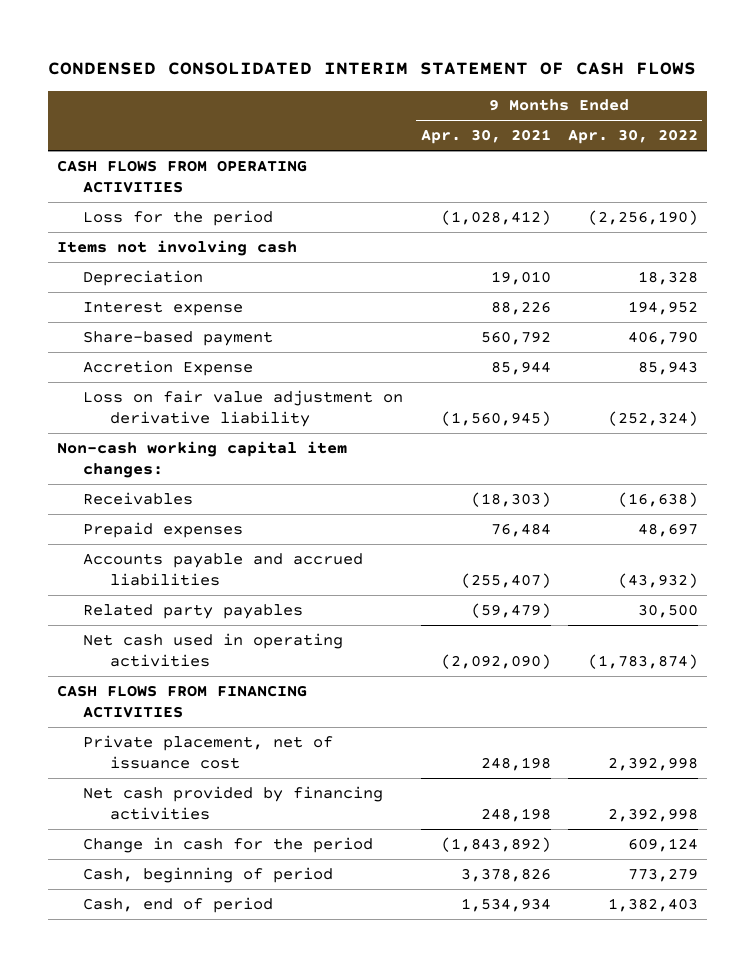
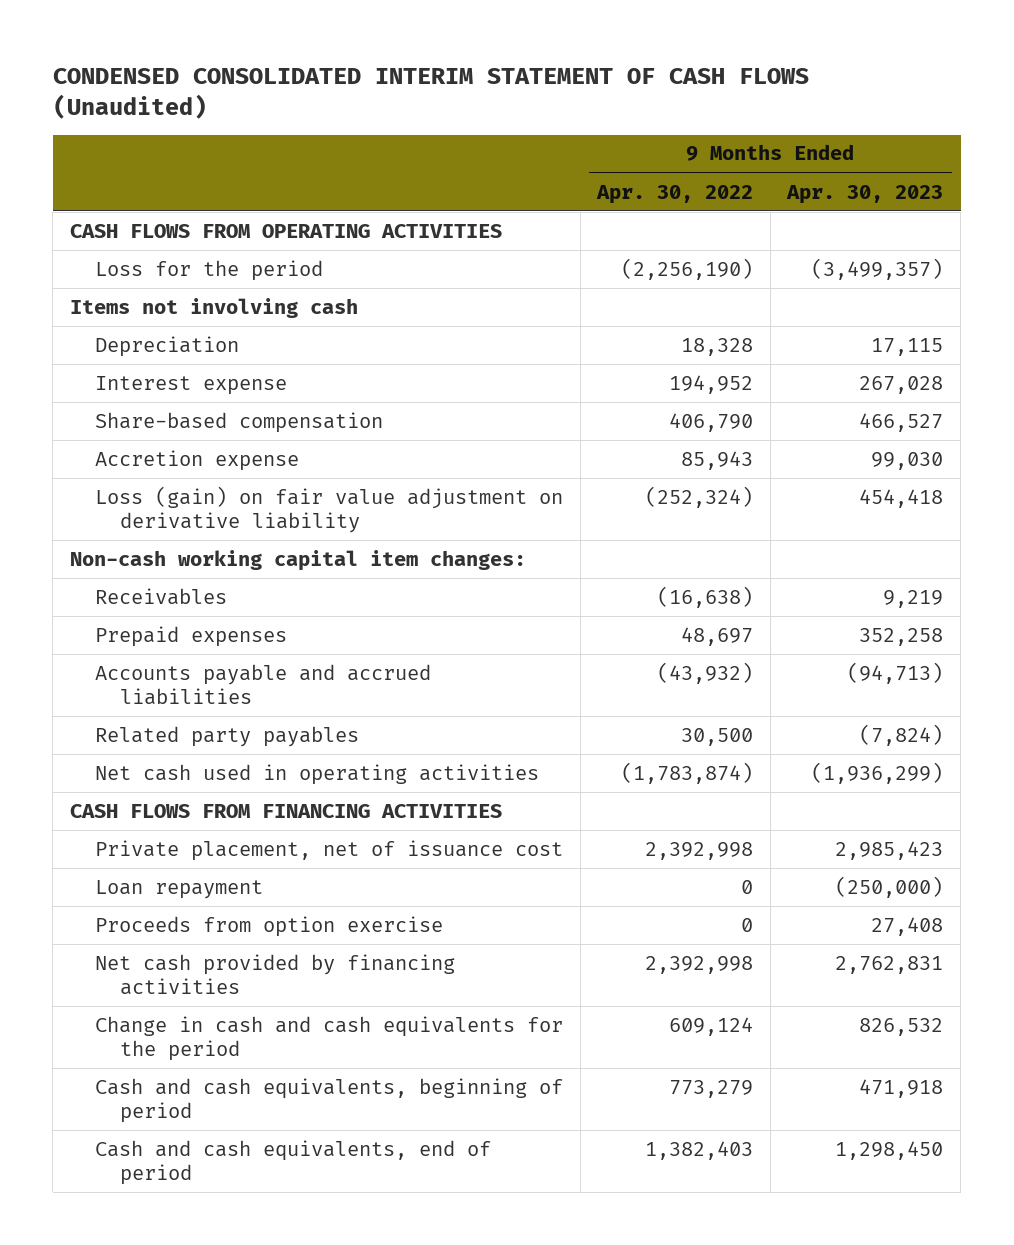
[47,61,696,75] CONDENSED CONSOLIDATED INTERIM STATEMENT OF CASH FLOWS -> [52,67,809,119] CONDENSED CONSOLIDATED INTERIM STATEMENT OF CASH FLOWS (Unaudited)
[420,129,551,145] Apr. 30, 2021 -> none
none -> [786,184,944,204] Apr. 30, 2023
[83,330,274,346] Share-based payment -> [95,411,384,433] Share-based compensation
[83,359,254,376] Accretion Expense -> [95,449,300,471] Accretion expense
[83,389,404,427] Loss on fair value adjustment on derivative liability -> [95,485,564,533] Loss (gain) on fair value adjustment on derivative liability
none -> [95,879,264,899] Loan repayment
none -> [95,915,444,937] Proceeds from option exercise
[83,836,374,853] Change in cash for the period -> [95,1015,564,1061] Change in cash and cash equivalents for the period
[83,866,334,883] Cash, beginning of period -> [95,1077,564,1123] Cash and cash equivalents, beginning of period
[83,896,274,913] Cash, end of period -> [95,1139,492,1185] Cash and cash equivalents, end of period

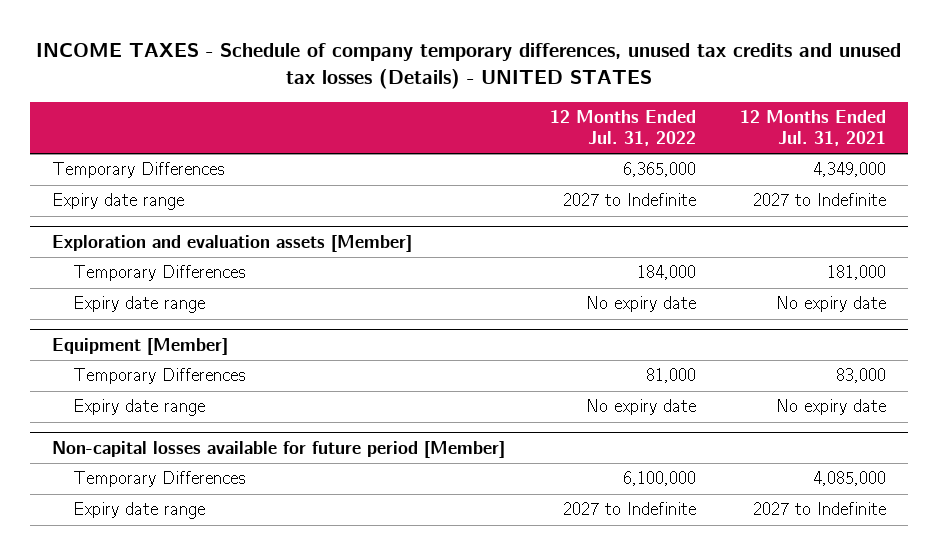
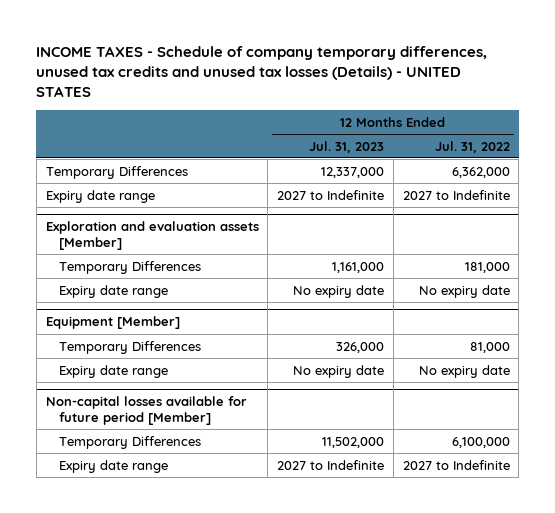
[740,109,887,147] 12 Months Ended Jul. 31, 2021 -> none
none -> [309,140,385,153] Jul. 31, 2023
[622,162,696,178] 6,365,000 -> [451,166,510,178] 6,362,000
[636,265,696,281] 184,000 -> [464,261,510,273] 181,000

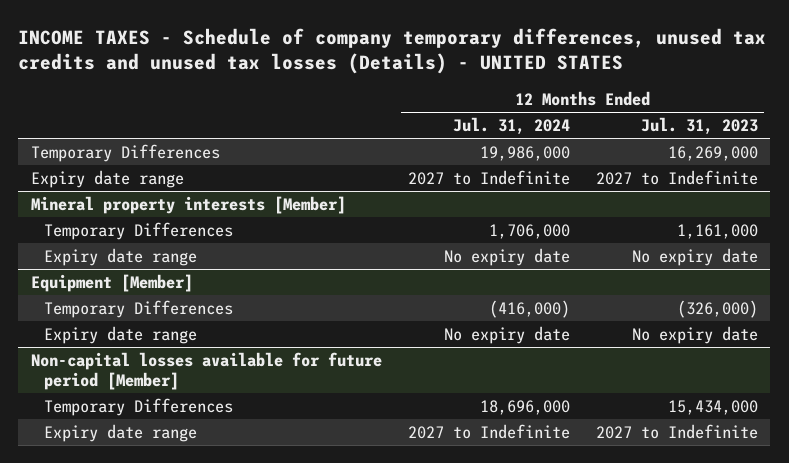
[434,140,510,153] Jul. 31, 2022 -> none
none -> [452,116,570,135] Jul. 31, 2024
[321,166,385,178] 12,337,000 -> [667,145,758,161] 16,269,000
[45,221,259,250] Exploration and evaluation assets [Member] -> [31,195,347,214] Mineral property interests [Member]
[336,341,385,353] 326,000 -> [676,299,758,318] (326,000)
[322,436,385,448] 11,502,000 -> [667,399,758,415] 15,434,000

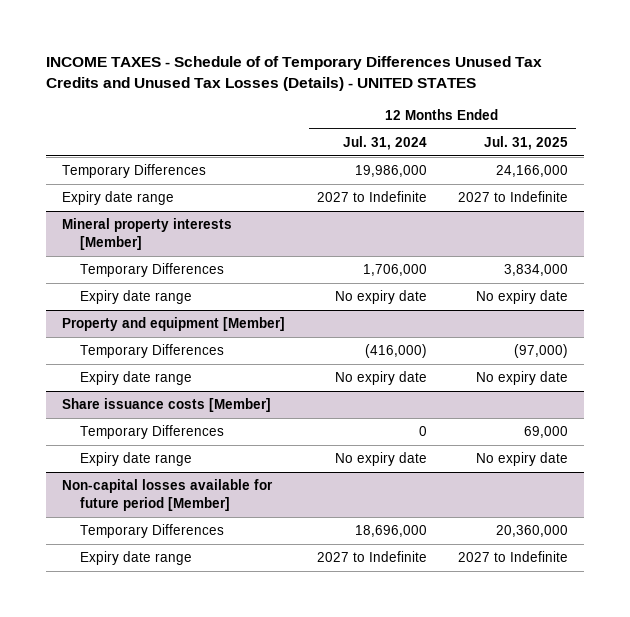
[18,27,767,75] INCOME TAXES - Schedule of company temporary differences, unused tax credits and unused tax losses (Details) - UNITED STATES -> [46,56,543,91] INCOME TAXES - Schedule of of Temporary Differences Unused Tax Credits and Unused Tax Losses (Details) - UNITED STATES
[640,116,758,135] Jul. 31, 2023 -> none
none -> [484,135,569,150] Jul. 31, 2025
[31,273,194,292] Equipment [Member] -> [61,317,285,332] Property and equipment [Member]
none -> [61,398,271,413] Share issuance costs [Member]
none -> [79,425,224,440] Temporary Differences
none -> [79,452,192,467] Expiry date range

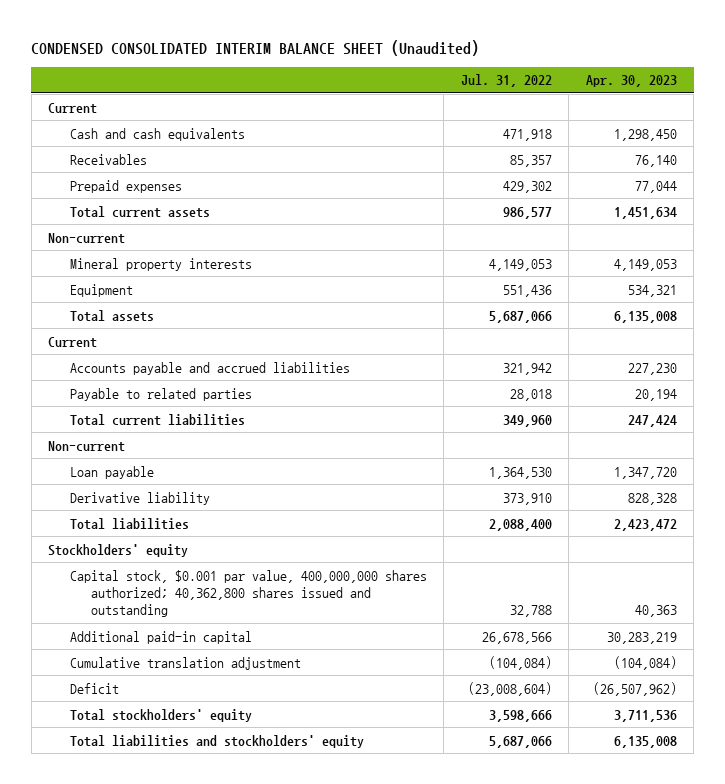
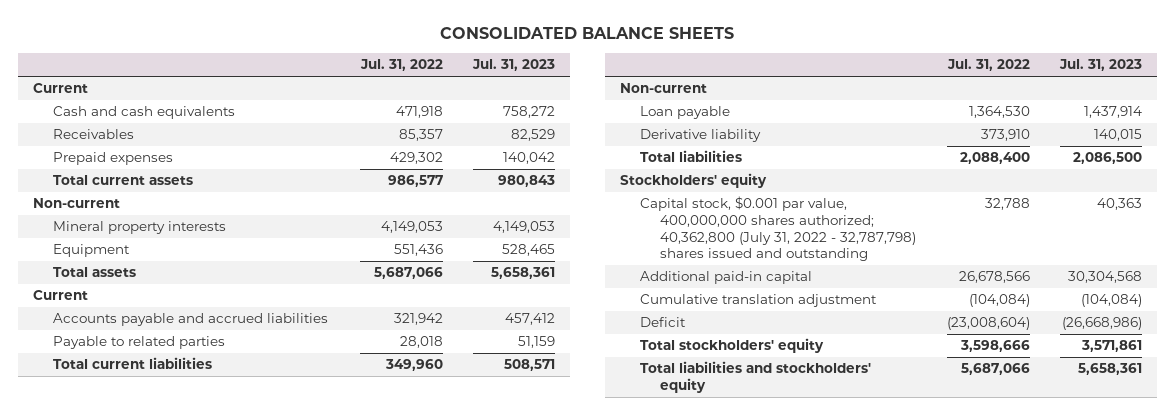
[31,39,480,56] CONDENSED CONSOLIDATED INTERIM BALANCE SHEET (Unaudited) -> [440,27,735,40] CONSOLIDATED BALANCE SHEETS
[585,75,677,88] Apr. 30, 2023 -> none
none -> [472,59,556,72] Jul. 31, 2023
[69,569,427,618] Capital stock, $0.001 par value, 400,000,000 shares authorized; 40,362,800 shares issued and outstanding -> [639,196,917,262] Capital stock, $0.001 par value, 400,000,000 shares authorized; 40,362,800 (July 31, 2022 - 32,787,798) shares issued and outstanding

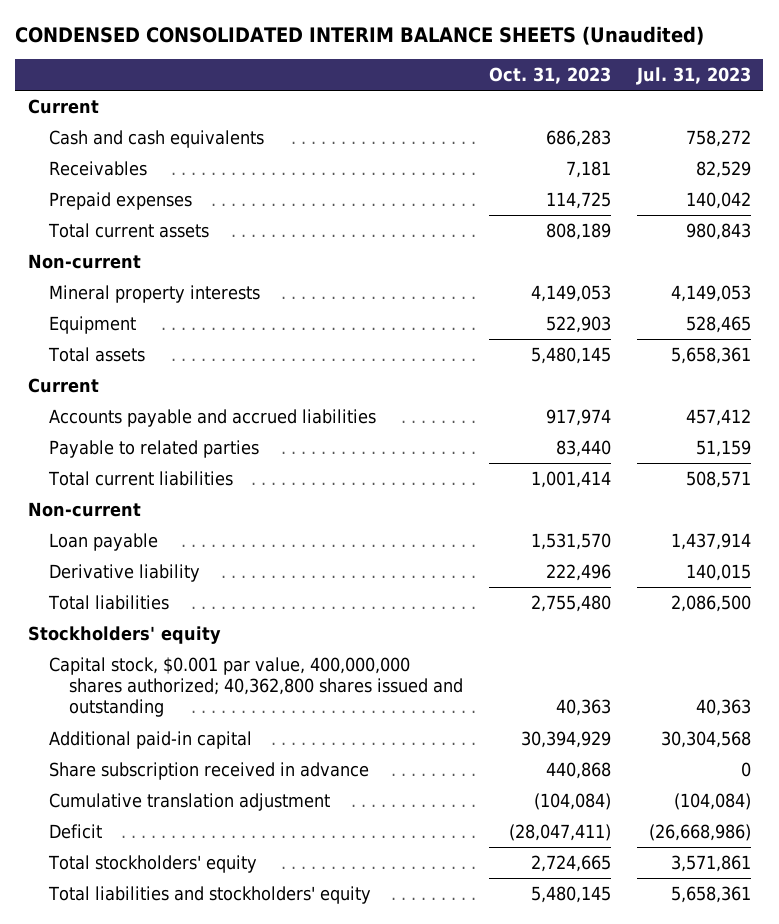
[440,27,735,40] CONSOLIDATED BALANCE SHEETS -> [15,26,705,46] CONDENSED CONSOLIDATED INTERIM BALANCE SHEETS (Unaudited)
[359,59,443,72] Jul. 31, 2022 -> none
none -> [489,67,612,85] Oct. 31, 2023
[639,196,917,262] Capital stock, $0.001 par value, 400,000,000 shares authorized; 40,362,800 (July 31, 2022 - 32,787,798) shares issued and outstanding -> [48,656,464,718] Capital stock, $0.001 par value, 400,000,000 shares authorized; 40,362,800 shares issued and outstanding
none -> [48,761,369,780] Share subscription received in advance

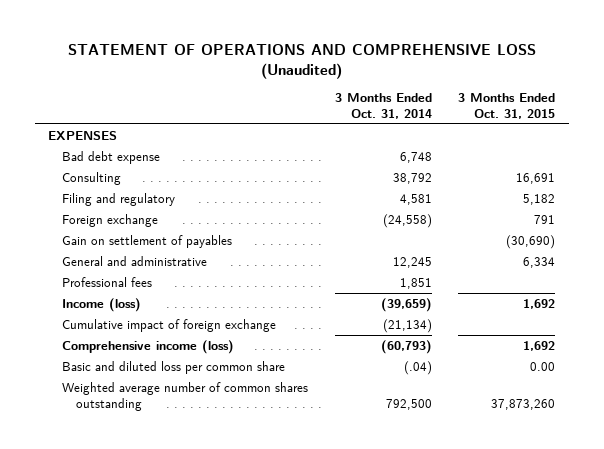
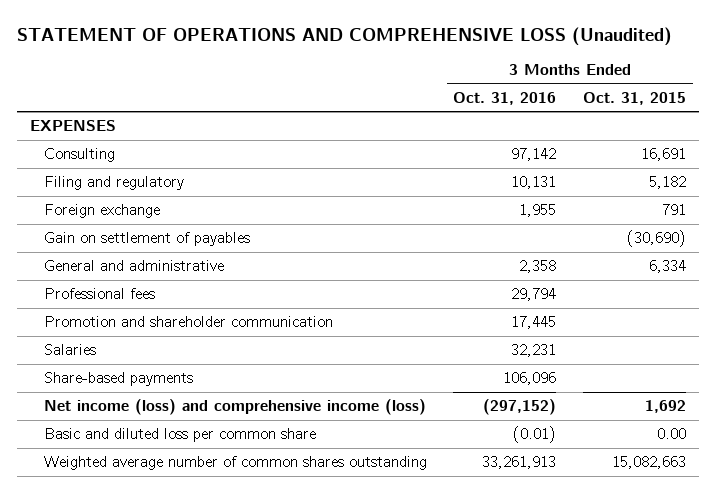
[334,93,432,119] 3 Months Ended Oct. 31, 2014 -> none
none -> [453,91,557,105] Oct. 31, 2016
[62,150,161,164] Bad debt expense -> none
[62,297,142,312] Income (loss) -> none
[62,318,277,332] Cumulative impact of foreign exchange -> none
none -> [43,316,333,328] Promotion and shareholder communication
none -> [43,344,96,356] Salaries
none -> [43,372,193,387] Share-based payments
[62,339,235,354] Comprehensive income (loss) -> [43,399,426,416] Net income (loss) and comprehensive income (loss)
[491,398,556,410] 37,873,260 -> [611,456,686,470] 15,082,663

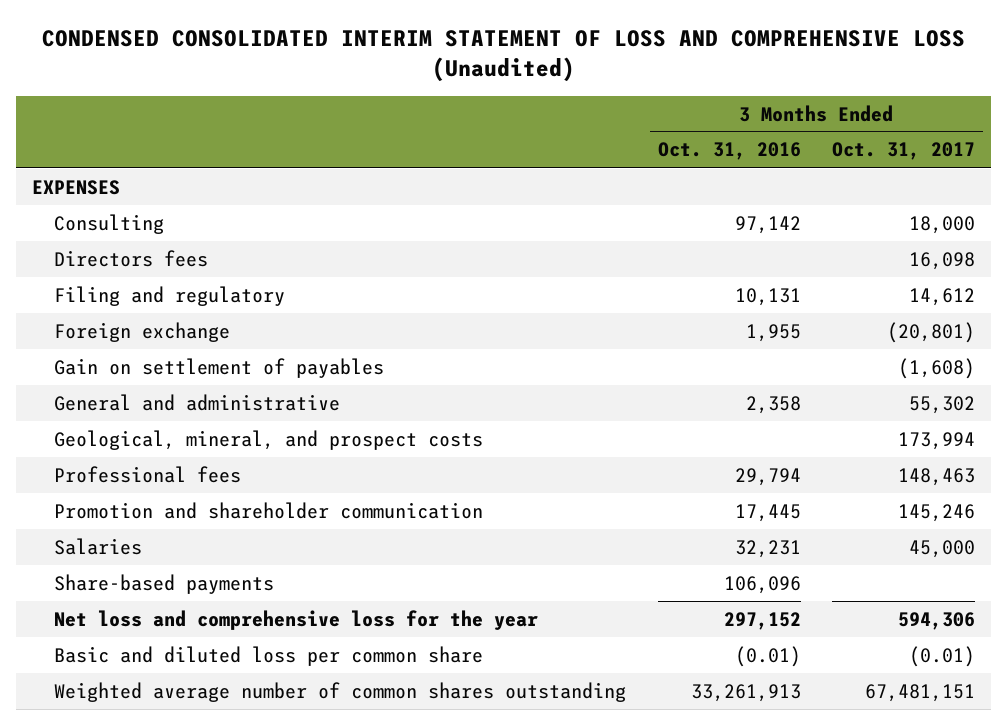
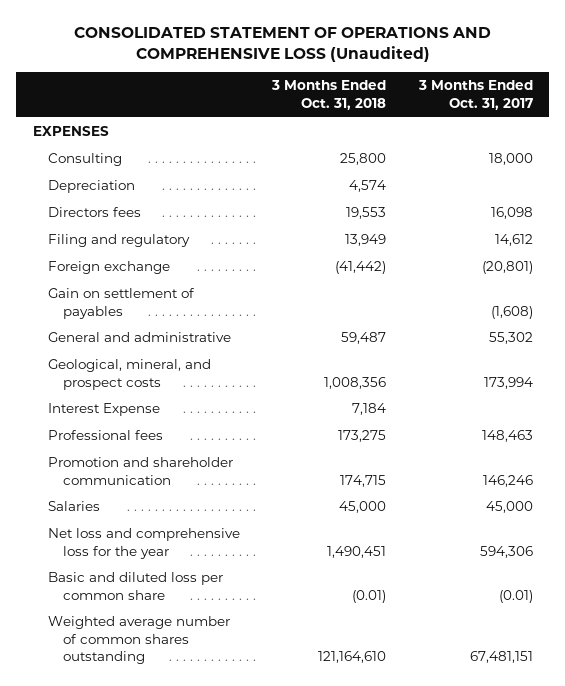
[41,30,965,83] CONDENSED CONSOLIDATED INTERIM STATEMENT OF LOSS AND COMPREHENSIVE LOSS (Unaudited) -> [73,26,491,62] CONSOLIDATED STATEMENT OF OPERATIONS AND COMPREHENSIVE LOSS (Unaudited)
[657,142,801,161] Oct. 31, 2016 -> none
none -> [271,80,387,110] 3 Months Ended Oct. 31, 2018
none -> [47,180,135,194] Depreciation
none -> [47,403,160,417] Interest Expense
[898,503,976,522] 145,246 -> [482,474,533,487] 146,246
[53,573,274,594] Share-based payments -> none

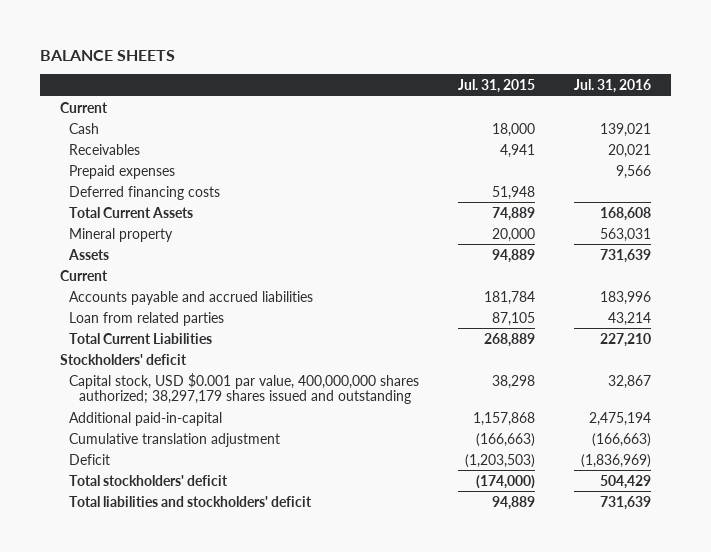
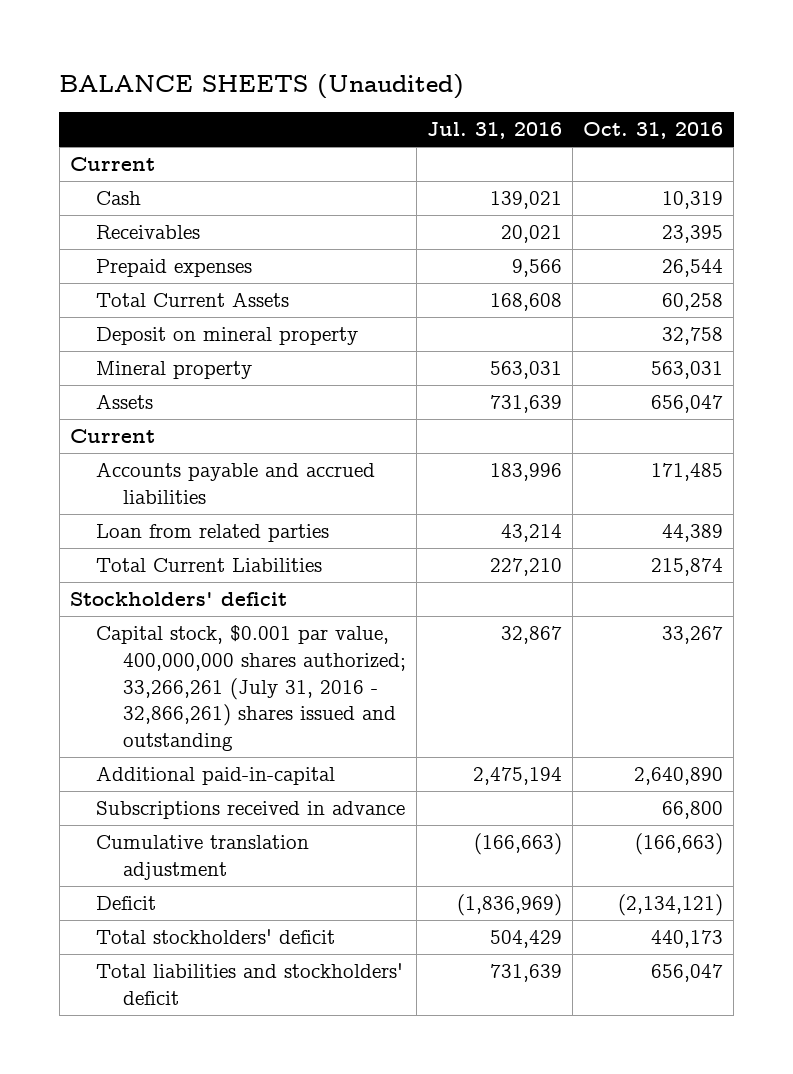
[40,49,176,61] BALANCE SHEETS -> [59,73,465,99] BALANCE SHEETS (Unaudited)
[458,78,536,93] Jul. 31, 2015 -> none
none -> [583,122,724,140] Oct. 31, 2016
[69,185,221,200] Deferred financing costs -> none
none -> [96,327,359,346] Deposit on mineral property
[69,372,420,405] Capital stock, USD $0.001 par value, 400,000,000 shares authorized; 38,297,179 shares issued and outstanding -> [96,625,406,752] Capital stock, $0.001 par value, 400,000,000 shares authorized; 33,266,261 (July 31, 2016 - 32,866,261) shares issued and outstanding
none -> [96,801,406,820] Subscriptions received in advance

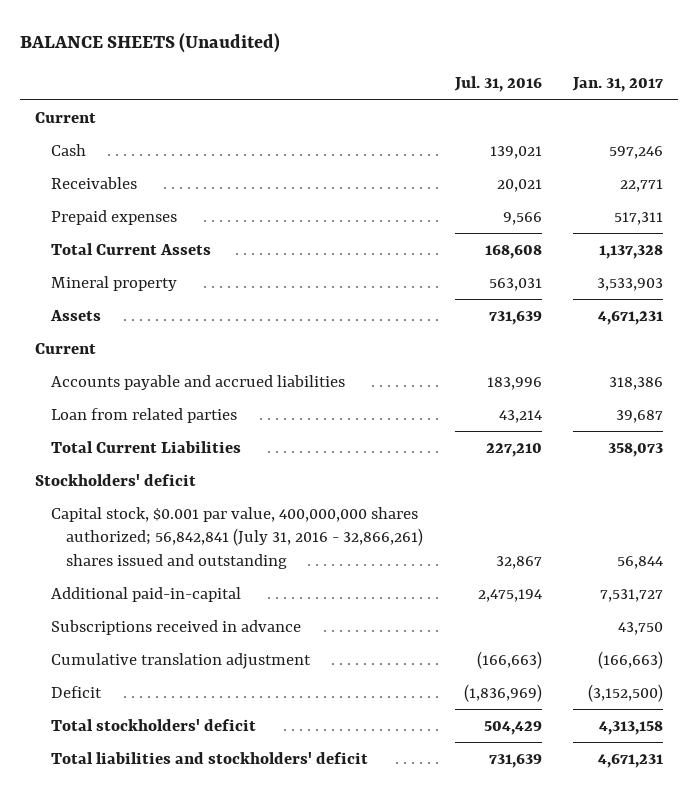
[583,122,724,140] Oct. 31, 2016 -> none
none -> [571,77,663,93] Jan. 31, 2017
[96,327,359,346] Deposit on mineral property -> none
[96,625,406,752] Capital stock, $0.001 par value, 400,000,000 shares authorized; 33,266,261 (July 31, 2016 - 32,866,261) shares issued and outstanding -> [50,506,424,569] Capital stock, $0.001 par value, 400,000,000 shares authorized; 56,842,841 (July 31, 2016 - 32,866,261) shares issued and outstanding

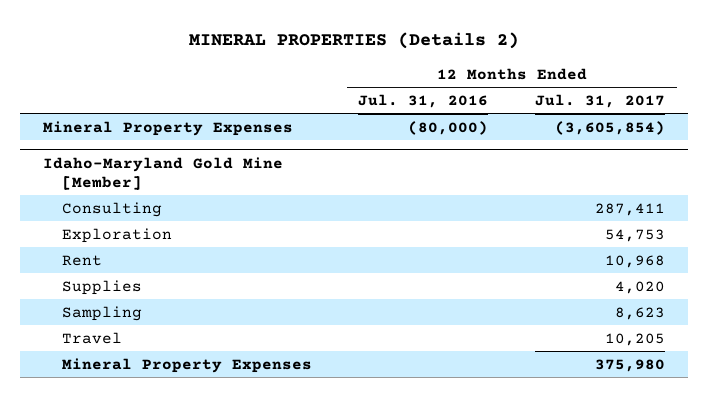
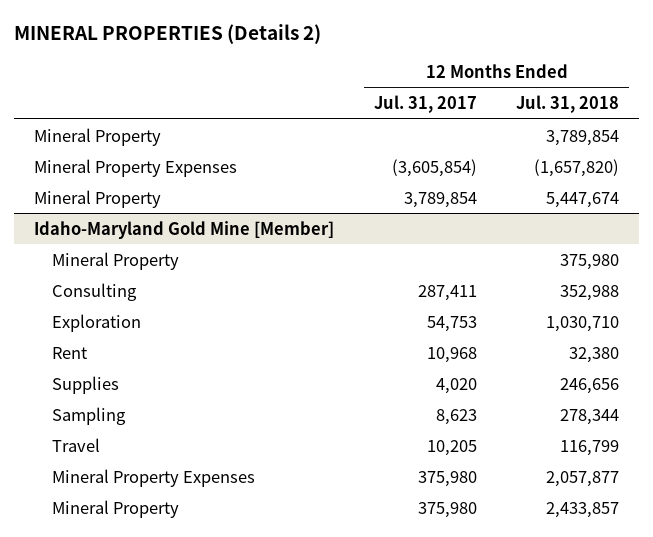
[358,93,489,108] Jul. 31, 2016 -> none
none -> [516,95,620,114] Jul. 31, 2018
none -> [34,127,162,146] Mineral Property
none -> [34,189,162,208] Mineral Property
none -> [52,251,180,270] Mineral Property
none -> [52,499,180,518] Mineral Property

